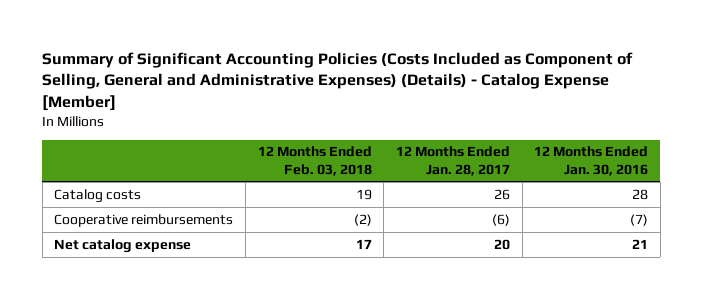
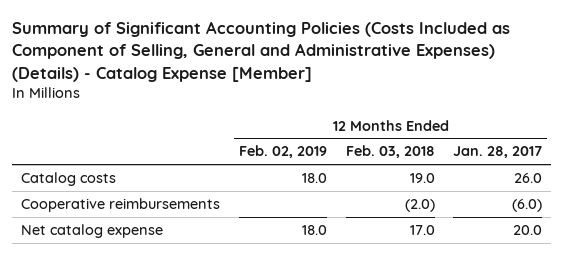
[534,146,649,176] 12 Months Ended Jan. 30, 2016 -> none
none -> [238,145,327,159] Feb. 02, 2019
[355,188,372,200] 19 -> [409,173,435,184] 19.0
[493,188,510,200] 26 -> [514,173,543,184] 26.0
[353,213,372,226] (2) -> [404,199,435,213] (2.0)
[491,213,510,226] (6) -> [512,199,543,213] (6.0)
[355,238,372,249] 17 -> [409,225,435,236] 17.0
[493,238,510,250] 20 -> [513,225,543,236] 20.0

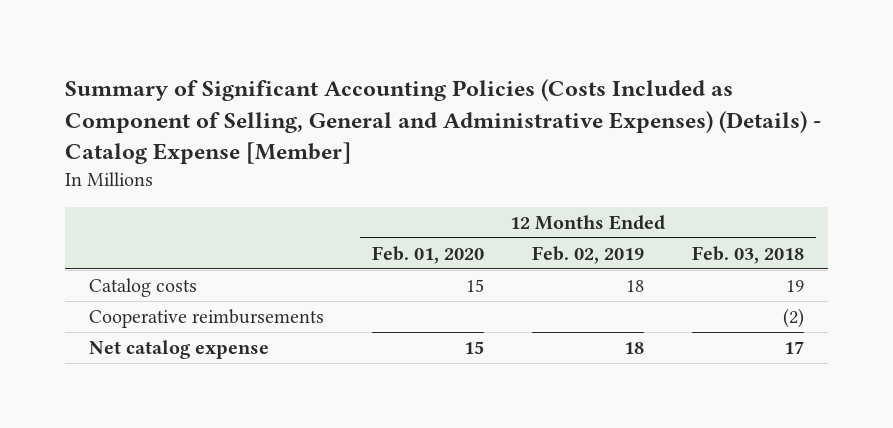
[453,146,543,159] Jan. 28, 2017 -> none
none -> [371,245,484,264] Feb. 01, 2020
[301,173,327,184] 18.0 -> [626,280,645,293] 18
[409,173,435,184] 19.0 -> [786,280,805,293] 19
[404,199,435,213] (2.0) -> [783,308,805,329] (2)
[301,225,327,236] 18.0 -> [624,342,645,355] 18
[409,225,435,236] 17.0 -> [784,341,805,355] 17

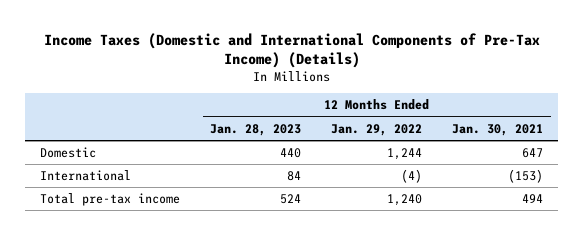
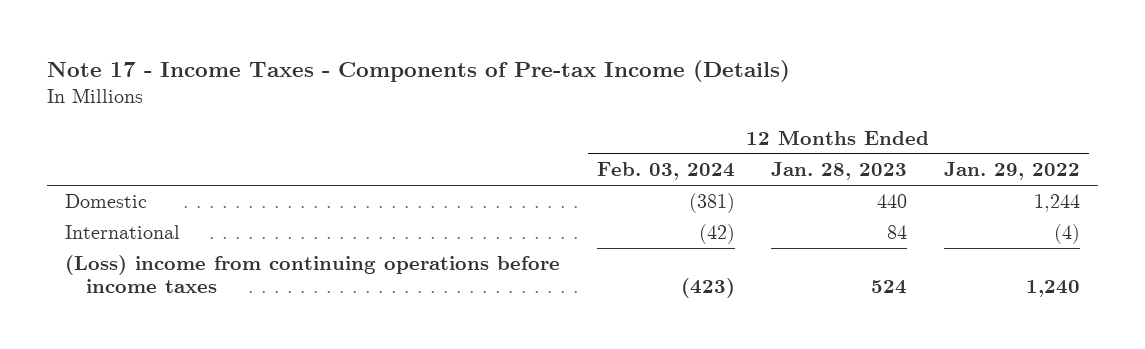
[43,32,540,69] Income Taxes (Domestic and International Components of Pre-Tax Income) (Details) -> [47,60,791,83] Note 17 - Income Taxes - Components of Pre-tax Income (Details)
[452,123,544,136] Jan. 30, 2021 -> none
none -> [596,162,735,181] Feb. 03, 2024
[40,193,181,207] Total pre-tax income -> [65,255,561,294] (Loss) income from continuing operations before income taxes

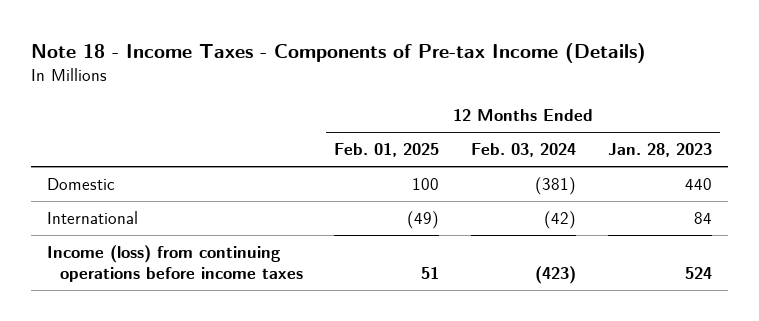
[47,60,791,83] Note 17 - Income Taxes - Components of Pre-tax Income (Details) -> [31,42,647,63] Note 18 - Income Taxes - Components of Pre-tax Income (Details)
[943,162,1080,181] Jan. 29, 2022 -> none
none -> [334,143,440,158] Feb. 01, 2025
[65,255,561,294] (Loss) income from continuing operations before income taxes -> [46,245,303,283] Income (loss) from continuing operations before income taxes

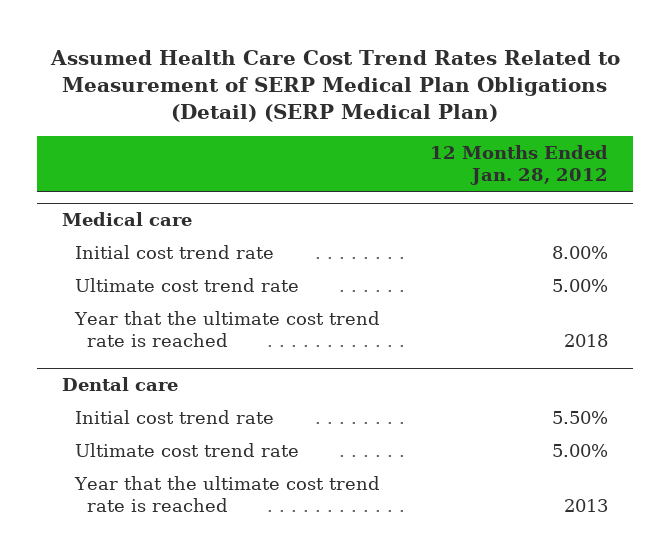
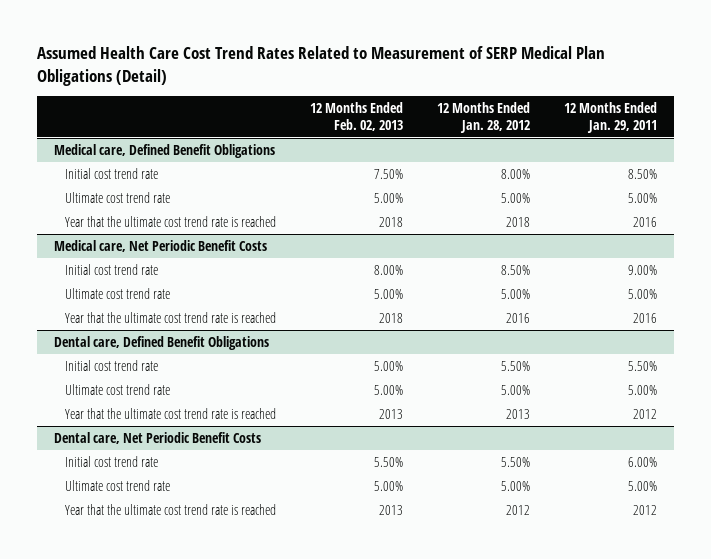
[49,49,620,122] Assumed Health Care Cost Trend Rates Related to Measurement of SERP Medical Plan Obligations (Detail) (SERP Medical Plan) -> [37,46,606,86] Assumed Health Care Cost Trend Rates Related to Measurement of SERP Medical Plan Obligations (Detail)
none -> [310,101,404,131] 12 Months Ended Feb. 02, 2013
none -> [563,101,657,133] 12 Months Ended Jan. 29, 2011
[62,211,193,226] Medical care -> none
none -> [54,143,276,158] Medical care, Defined Benefit Obligations
[62,376,179,391] Dental care -> none
none -> [54,239,268,252] Medical care, Net Periodic Benefit Costs
none -> [65,263,159,275] Initial cost trend rate
none -> [65,287,171,299] Ultimate cost trend rate
none -> [65,311,277,323] Year that the ultimate cost trend rate is reached
none -> [54,335,270,350] Dental care, Defined Benefit Obligations
none -> [54,431,262,444] Dental care, Net Periodic Benefit Costs
none -> [65,455,159,467] Initial cost trend rate
none -> [65,479,171,491] Ultimate cost trend rate
none -> [65,503,277,515] Year that the ultimate cost trend rate is reached

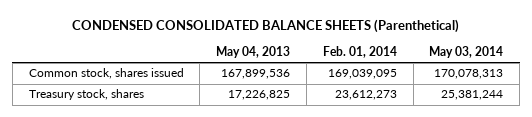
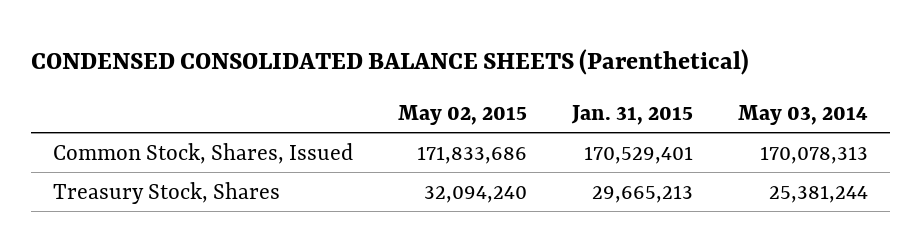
[216,46,291,59] May 04, 2013 -> none
[322,46,397,59] Feb. 01, 2014 -> none
none -> [398,104,528,125] May 02, 2015
none -> [571,104,694,125] Jan. 31, 2015
[28,68,184,80] Common stock, shares issued -> [53,142,354,164] Common Stock, Shares, Issued
[28,89,144,101] Treasury stock, shares -> [53,181,281,204] Treasury Stock, Shares

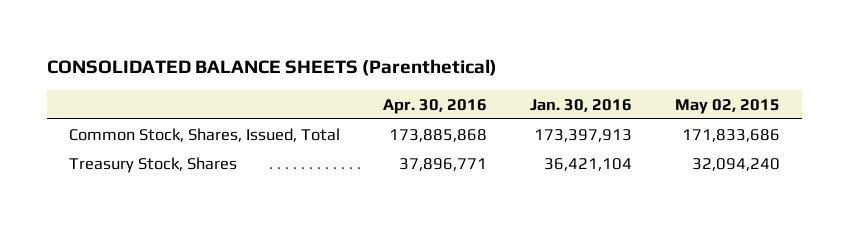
[31,48,750,75] CONDENSED CONSOLIDATED BALANCE SHEETS (Parenthetical) -> [47,59,498,77] CONSOLIDATED BALANCE SHEETS (Parenthetical)
[571,104,694,125] Jan. 31, 2015 -> none
[737,104,868,125] May 03, 2014 -> none
none -> [382,98,487,114] Apr. 30, 2016
none -> [530,98,633,112] Jan. 30, 2016
[53,142,354,164] Common Stock, Shares, Issued -> [68,128,340,143] Common Stock, Shares, Issued, Total

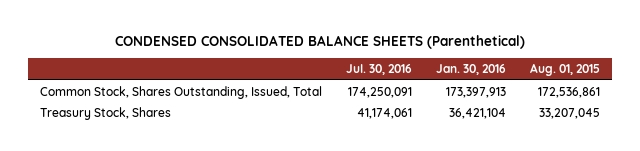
[47,59,498,77] CONSOLIDATED BALANCE SHEETS (Parenthetical) -> [114,35,525,50] CONDENSED CONSOLIDATED BALANCE SHEETS (Parenthetical)
[382,98,487,114] Apr. 30, 2016 -> none
[675,98,781,114] May 02, 2015 -> none
none -> [345,64,412,76] Jul. 30, 2016
none -> [529,63,600,77] Aug. 01, 2015
[68,128,340,143] Common Stock, Shares, Issued, Total -> [40,85,323,99] Common Stock, Shares Outstanding, Issued, Total

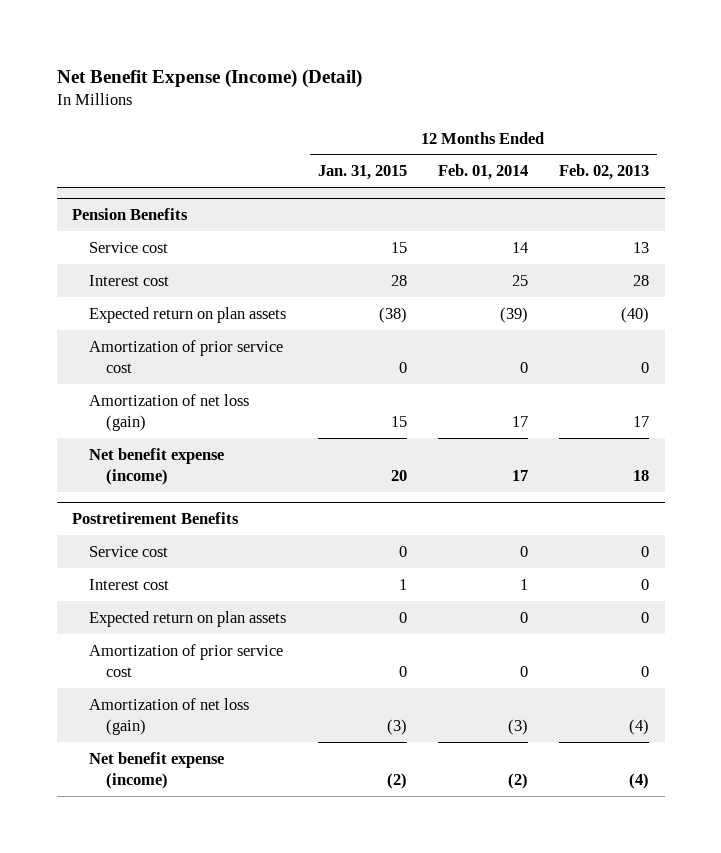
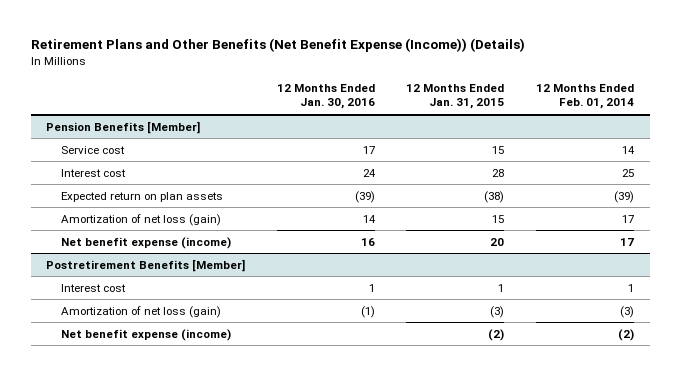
[56,68,362,88] Net Benefit Expense (Income) (Detail) -> [30,37,525,52] Retirement Plans and Other Benefits (Net Benefit Expense (Income)) (Details)
[558,164,649,181] Feb. 02, 2013 -> none
none -> [276,84,375,110] 12 Months Ended Jan. 30, 2016
[72,208,189,221] Pension Benefits -> [46,120,201,134] Pension Benefits [Member]
[89,339,284,373] Amortization of prior service cost -> none
[89,545,169,557] Service cost -> none
[72,512,240,525] Postretirement Benefits -> [46,258,246,272] Postretirement Benefits [Member]
[89,610,287,627] Expected return on plan assets -> none
[89,643,284,677] Amortization of prior service cost -> none

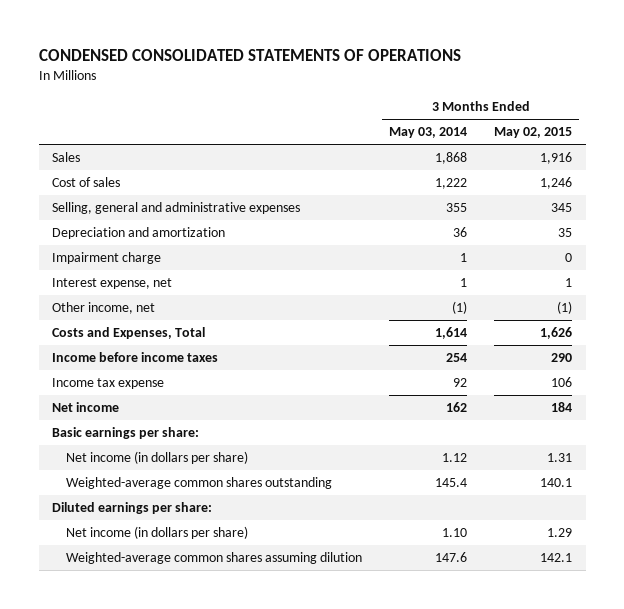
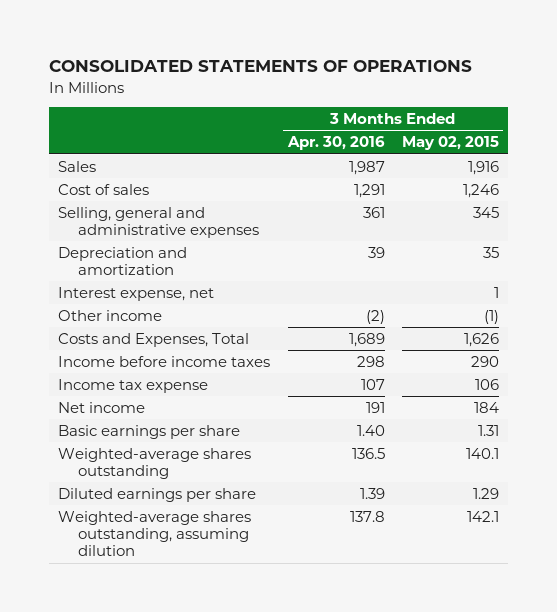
[38,48,461,61] CONDENSED CONSOLIDATED STATEMENTS OF OPERATIONS -> [49,60,473,73] CONSOLIDATED STATEMENTS OF OPERATIONS
[389,127,468,139] May 03, 2014 -> none
none -> [286,136,385,151] Apr. 30, 2016
[52,252,162,265] Impairment charge -> none
[52,302,156,315] Other income, net -> [58,309,163,321] Other income
[52,427,200,440] Basic earnings per share: -> none
[52,502,213,515] Diluted earnings per share: -> none
[66,451,249,465] Net income (in dollars per share) -> [58,424,241,439] Basic earnings per share
[66,477,333,490] Weighted-average common shares outstanding -> [58,447,252,480] Weighted-average shares outstanding
[66,526,249,540] Net income (in dollars per share) -> [58,487,257,502] Diluted earnings per share
[66,552,363,565] Weighted-average common shares assuming dilution -> [58,510,252,557] Weighted-average shares outstanding, assuming dilution

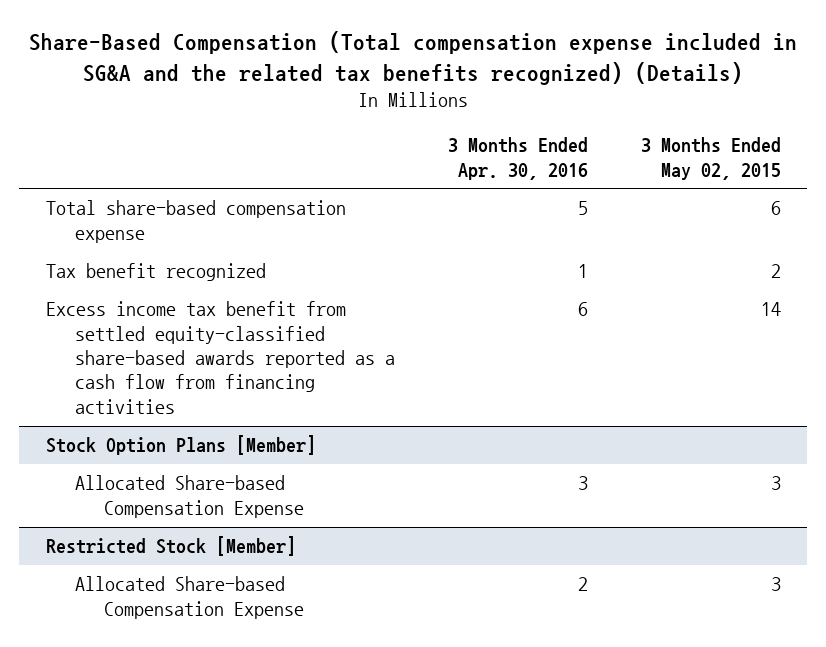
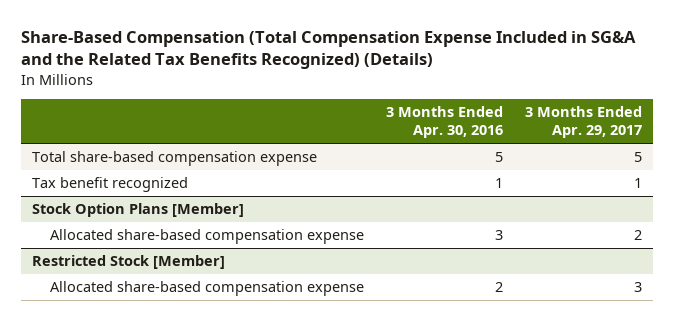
[29,31,798,85] Share-Based Compensation (Total compensation expense included in SG&A and the related tax benefits recognized) (Details) -> [21,31,637,70] Share-Based Compensation (Total Compensation Expense Included in SG&A and the Related Tax Benefits Recognized) (Details)
[640,137,781,180] 3 Months Ended May 02, 2015 -> none
none -> [525,106,643,139] 3 Months Ended Apr. 29, 2017
[45,301,395,414] Excess income tax benefit from settled equity-classified share-based awards reported as a cash flow from financing activities -> none
[74,475,304,518] Allocated Share-based Compensation Expense -> [50,229,365,245] Allocated share-based compensation expense
[74,576,304,619] Allocated Share-based Compensation Expense -> [50,281,365,297] Allocated share-based compensation expense

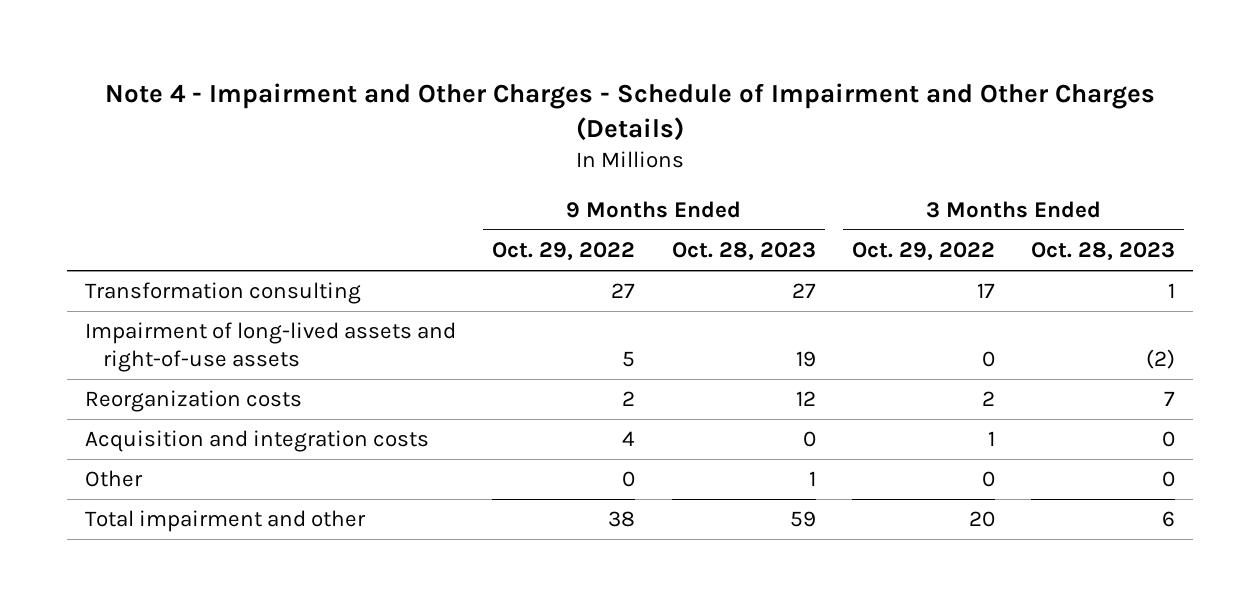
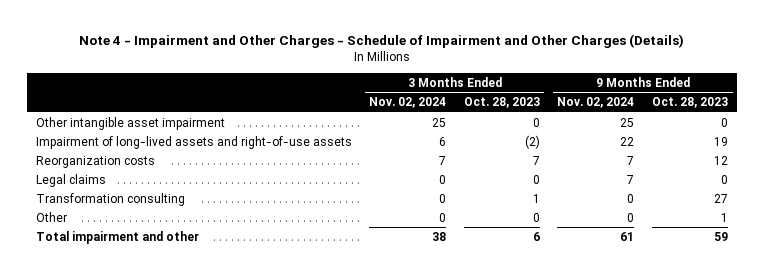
[492,242,636,262] Oct. 29, 2022 -> none
[851,242,995,262] Oct. 29, 2022 -> none
none -> [369,97,447,109] Nov. 02, 2024
none -> [557,97,635,109] Nov. 02, 2024
none -> [35,116,225,130] Other intangible asset impairment
[84,430,429,453] Acquisition and integration costs -> none
none -> [35,173,106,187] Legal claims
[84,282,361,305] Transformation consulting -> [35,192,185,206] Transformation consulting

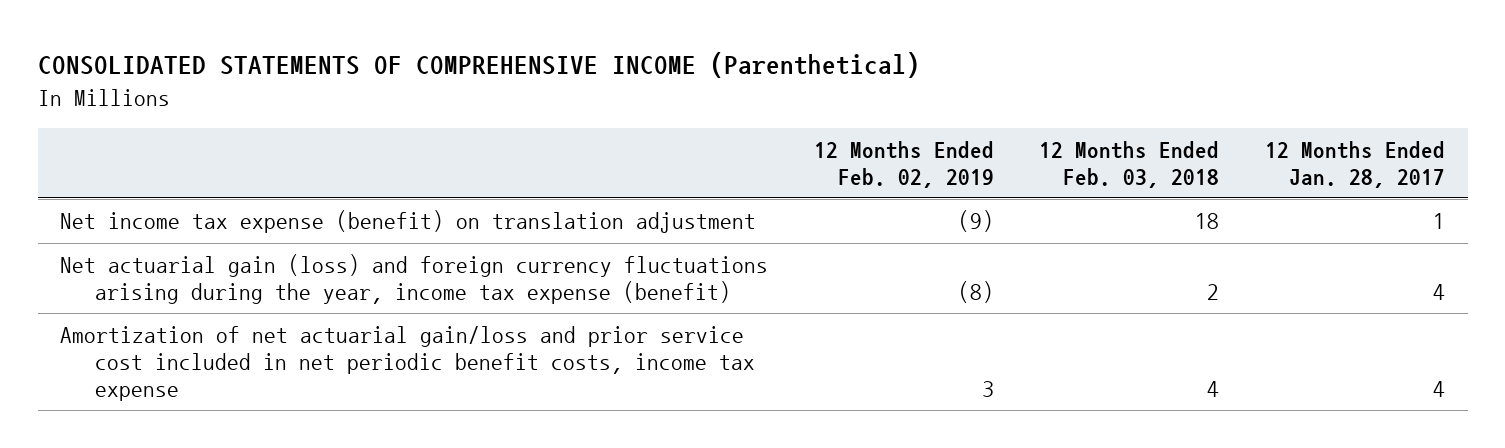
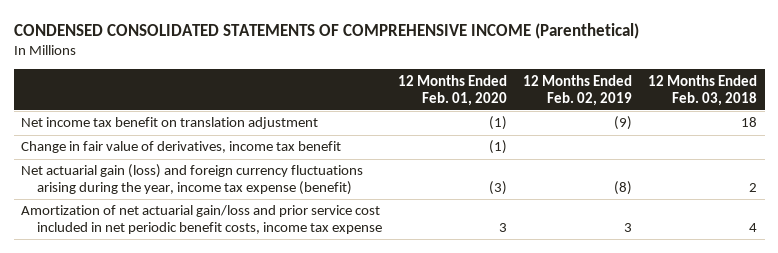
[37,52,920,79] CONSOLIDATED STATEMENTS OF COMPREHENSIVE INCOME (Parenthetical) -> [13,22,639,39] CONDENSED CONSOLIDATED STATEMENTS OF COMPREHENSIVE INCOME (Parenthetical)
[1265,140,1446,188] 12 Months Ended Jan. 28, 2017 -> none
none -> [397,74,507,106] 12 Months Ended Feb. 01, 2020
[60,210,757,234] Net income tax expense (benefit) on translation adjustment -> [21,117,319,130] Net income tax benefit on translation adjustment
none -> [21,141,342,154] Change in fair value of derivatives, income tax benefit

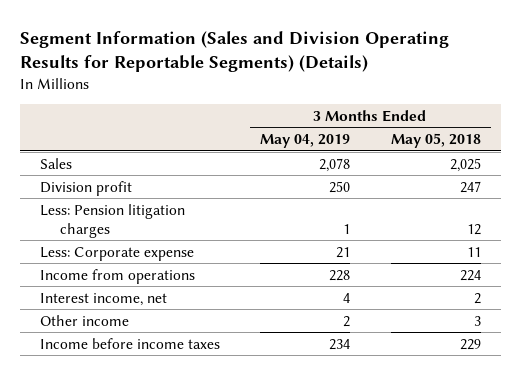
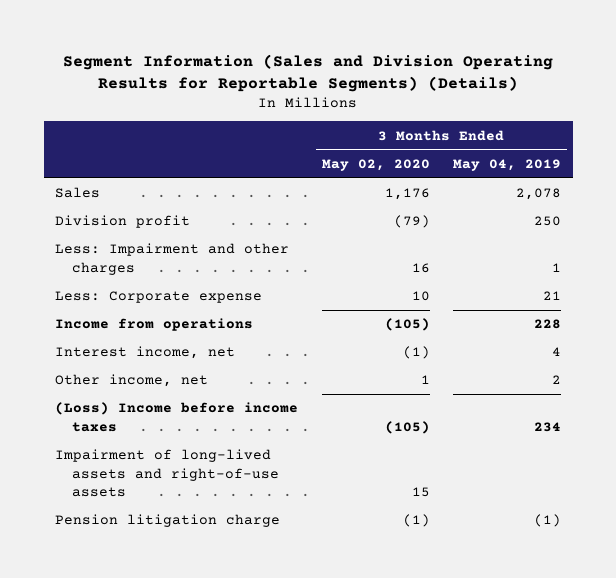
[390,133,481,149] May 05, 2018 -> none
none -> [321,158,430,171] May 02, 2020
[40,203,186,238] Less: Pension litigation charges -> none
none -> [55,243,290,275] Less: Impairment and other charges
[40,314,130,326] Other income -> [55,374,209,388] Other income, net
[40,337,221,349] Income before income taxes -> [55,402,299,432] (Loss) Income before income taxes
none -> [55,449,280,497] Impairment of long-lived assets and right-of-use assets
none -> [55,514,281,528] Pension litigation charge

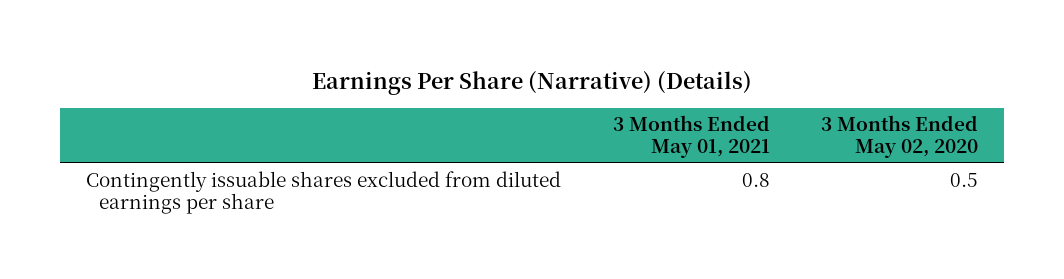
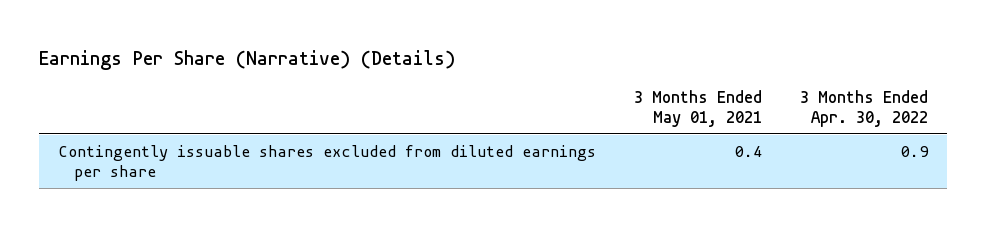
[821,115,979,159] 3 Months Ended May 02, 2020 -> none
none -> [800,90,929,128] 3 Months Ended Apr. 30, 2022
[741,173,770,188] 0.8 -> [735,146,763,158] 0.4

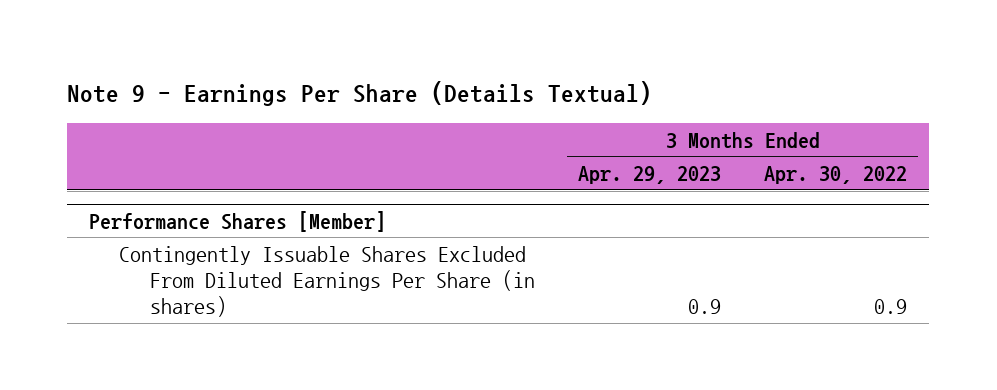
[38,49,455,70] Earnings Per Share (Narrative) (Details) -> [67,81,653,107] Note 9 - Earnings Per Share (Details Textual)
[634,90,763,128] 3 Months Ended May 01, 2021 -> none
none -> [578,166,722,185] Apr. 29, 2023
none -> [89,210,387,232] Performance Shares [Member]
[57,145,596,181] Contingently issuable shares excluded from diluted earnings per share -> [119,245,535,318] Contingently Issuable Shares Excluded From Diluted Earnings Per Share (in shares)

